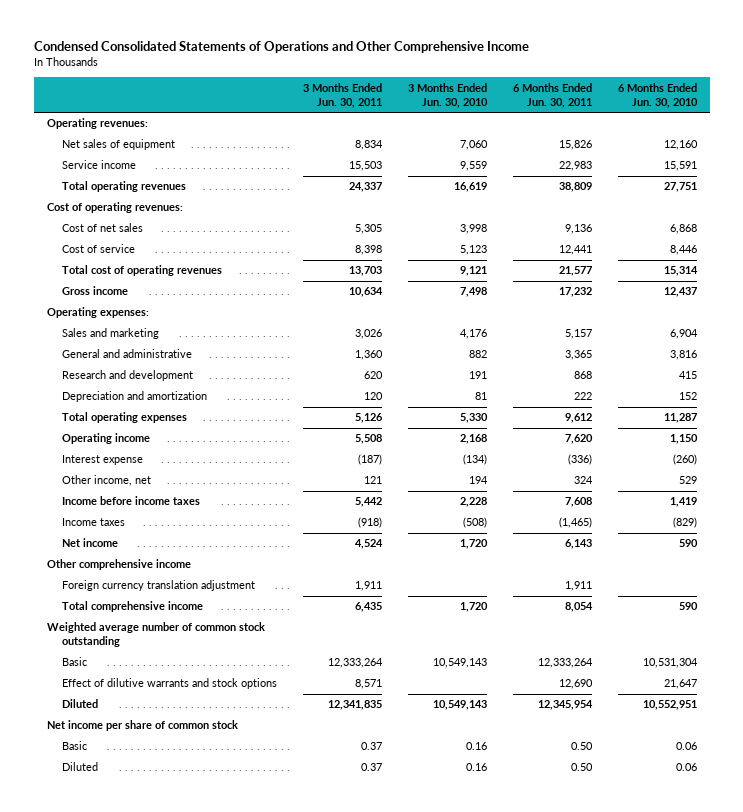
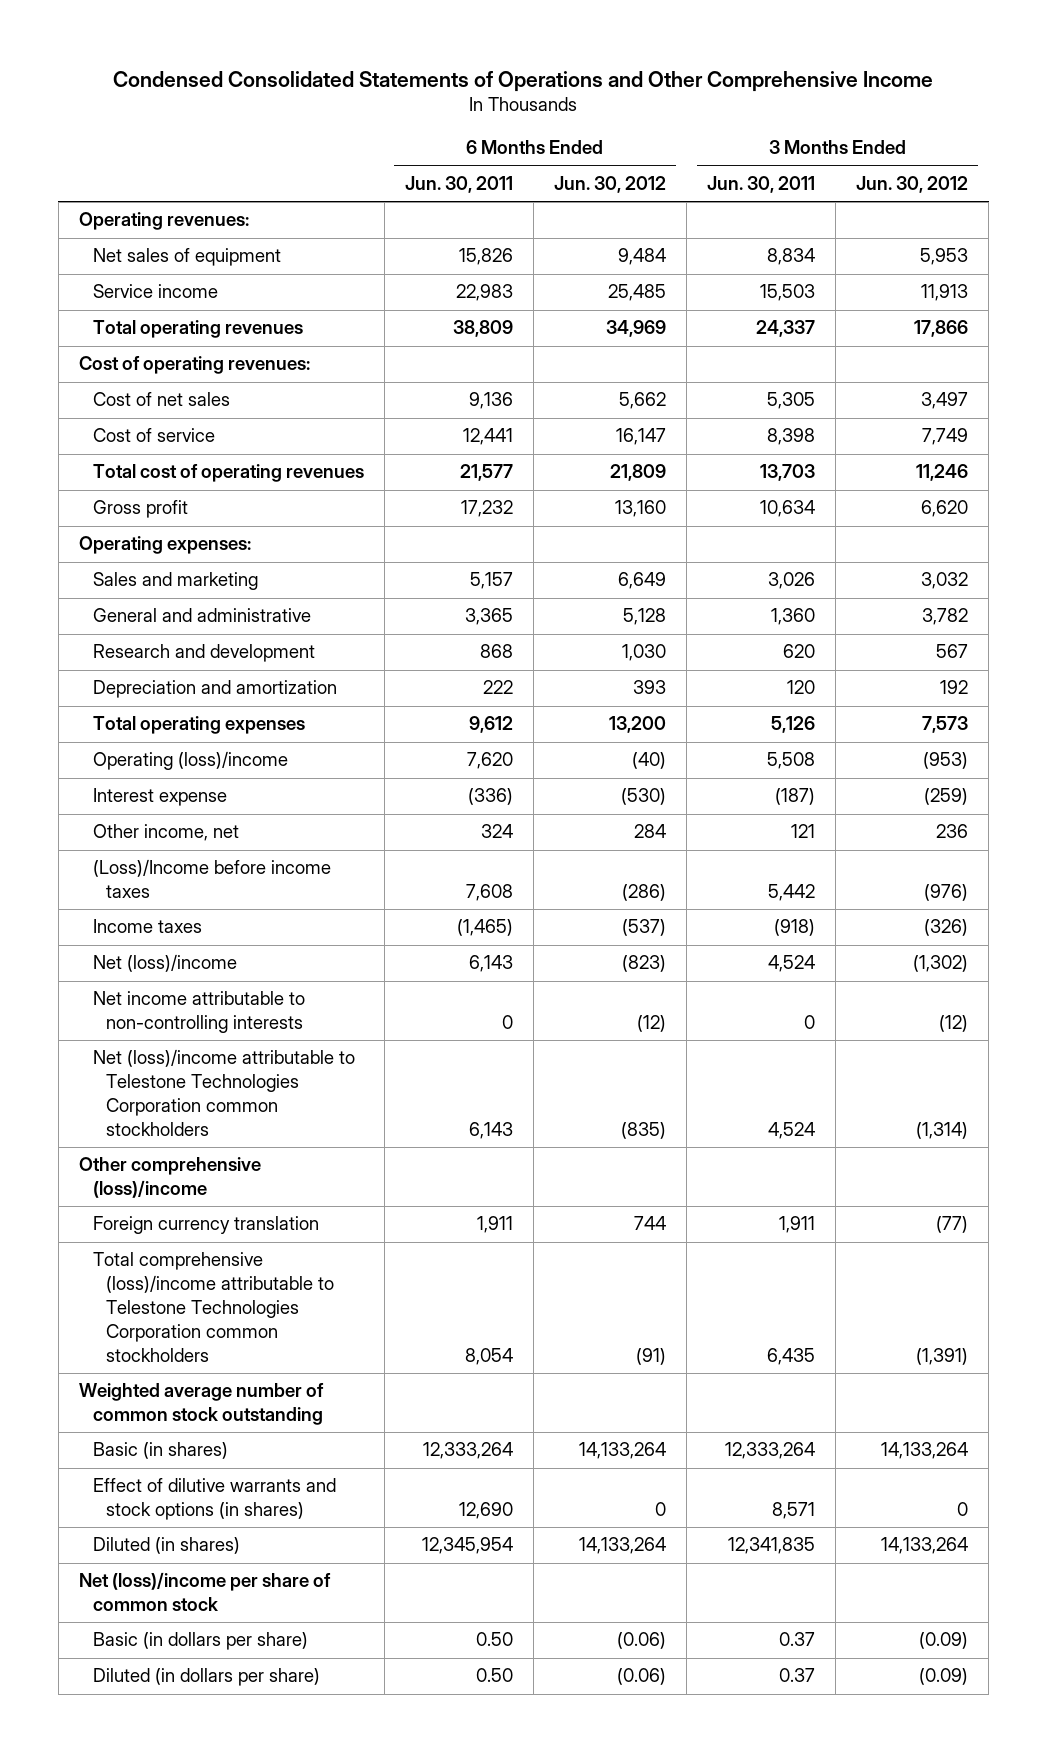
[408,82,489,108] 3 Months Ended Jun. 30, 2010 -> none
[617,82,698,108] 6 Months Ended Jun. 30, 2010 -> none
none -> [553,175,666,193] Jun. 30, 2012
none -> [856,175,969,193] Jun. 30, 2012
[62,286,129,296] Gross income -> [92,500,188,519] Gross profit
[62,433,151,445] Operating income -> [92,751,288,771] Operating (loss)/income
[62,496,201,506] Income before income taxes -> [92,859,331,899] (Loss)/Income before income taxes
[62,538,119,548] Net income -> [92,954,237,973] Net (loss)/income
none -> [92,991,305,1034] Net income attributable to non-controlling interests
none -> [92,1049,355,1137] Net (loss)/income attributable to Telestone Technologies Corporation common stockholders
[46,559,191,571] Other comprehensive income -> [78,1157,261,1199] Other comprehensive (loss)/income
[62,580,256,592] Foreign currency translation adjustment -> [92,1216,319,1235] Foreign currency translation
[62,601,204,613] Total comprehensive income -> [92,1252,335,1362] Total comprehensive (loss)/income attributable to Telestone Technologies Corporation common stockholders
[62,657,88,667] Basic -> [92,1442,228,1460] Basic (in shares)
[62,678,278,690] Effect of dilutive warrants and stock options -> [92,1478,336,1521] Effect of dilutive warrants and stock options (in shares)
[62,699,99,709] Diluted -> [92,1537,240,1555] Diluted (in shares)
[46,720,238,732] Net income per share of common stock -> [78,1572,331,1612] Net (loss)/income per share of common stock
[62,741,88,751] Basic -> [92,1632,308,1651] Basic (in dollars per share)
[62,762,99,772] Diluted -> [92,1668,320,1687] Diluted (in dollars per share)

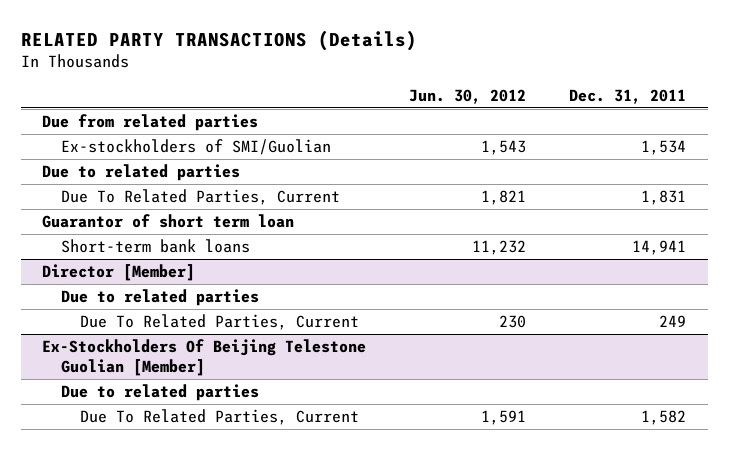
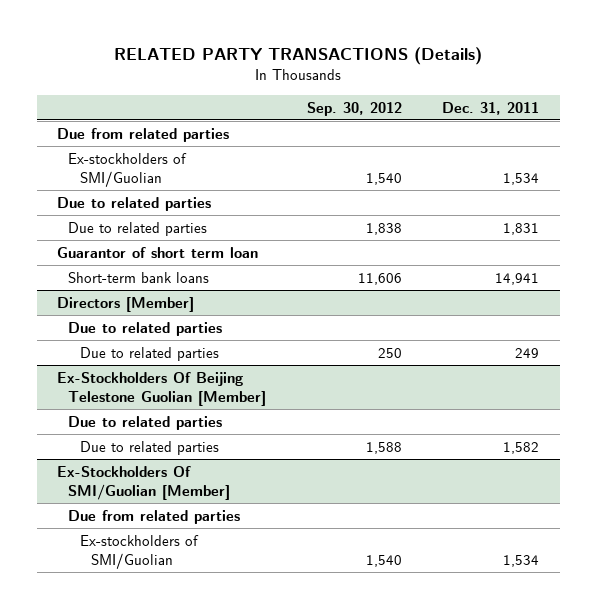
[409,89,527,105] Jun. 30, 2012 -> none
none -> [306,101,402,116] Sep. 30, 2012
[61,189,341,206] Due To Related Parties, Current -> [68,221,208,236] Due to related parties
[42,264,196,282] Director [Member] -> [56,296,194,312] Directors [Member]
[79,314,359,331] Due To Related Parties, Current -> [79,346,219,361] Due to related parties
[79,409,359,426] Due To Related Parties, Current -> [79,440,219,455] Due to related parties
none -> [56,465,231,500] Ex-Stockholders Of SMI/Guolian [Member]
none -> [68,509,241,524] Due from related parties
none -> [79,534,199,569] Ex-stockholders of SMI/Guolian

